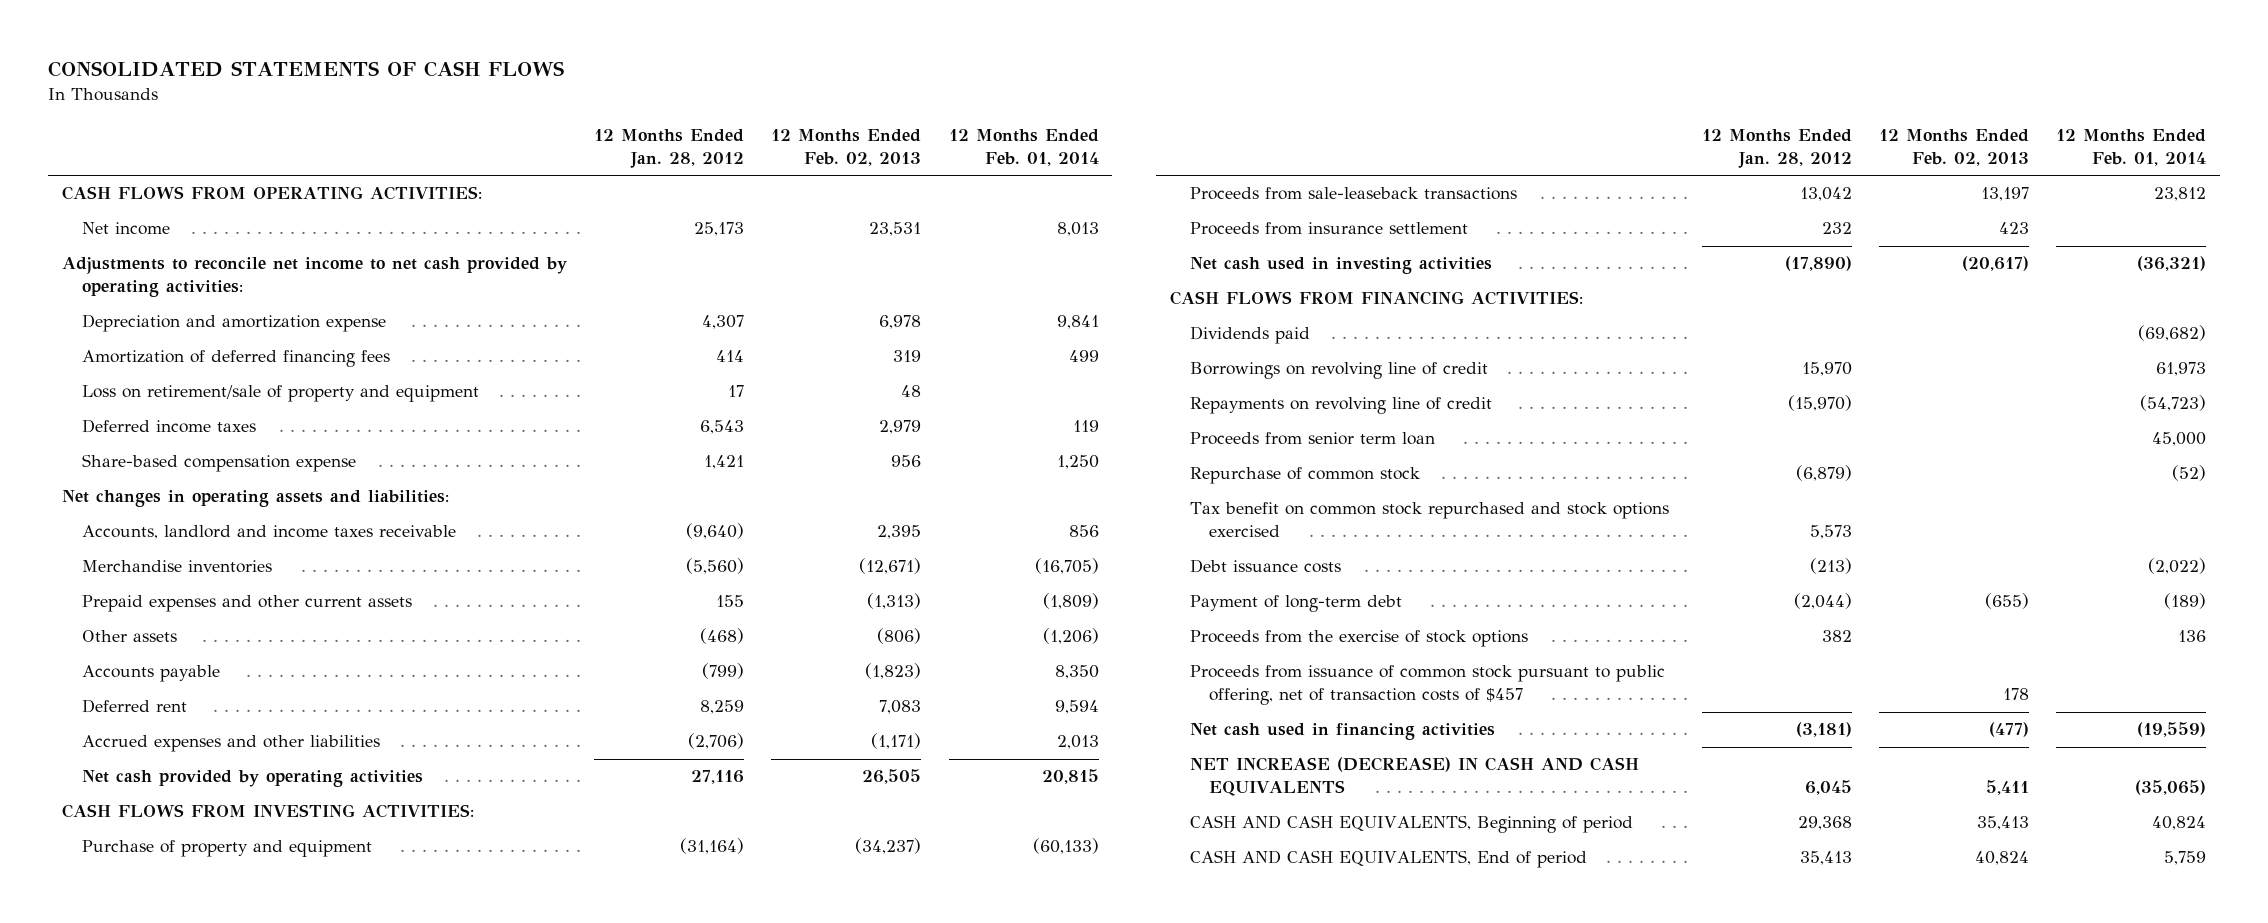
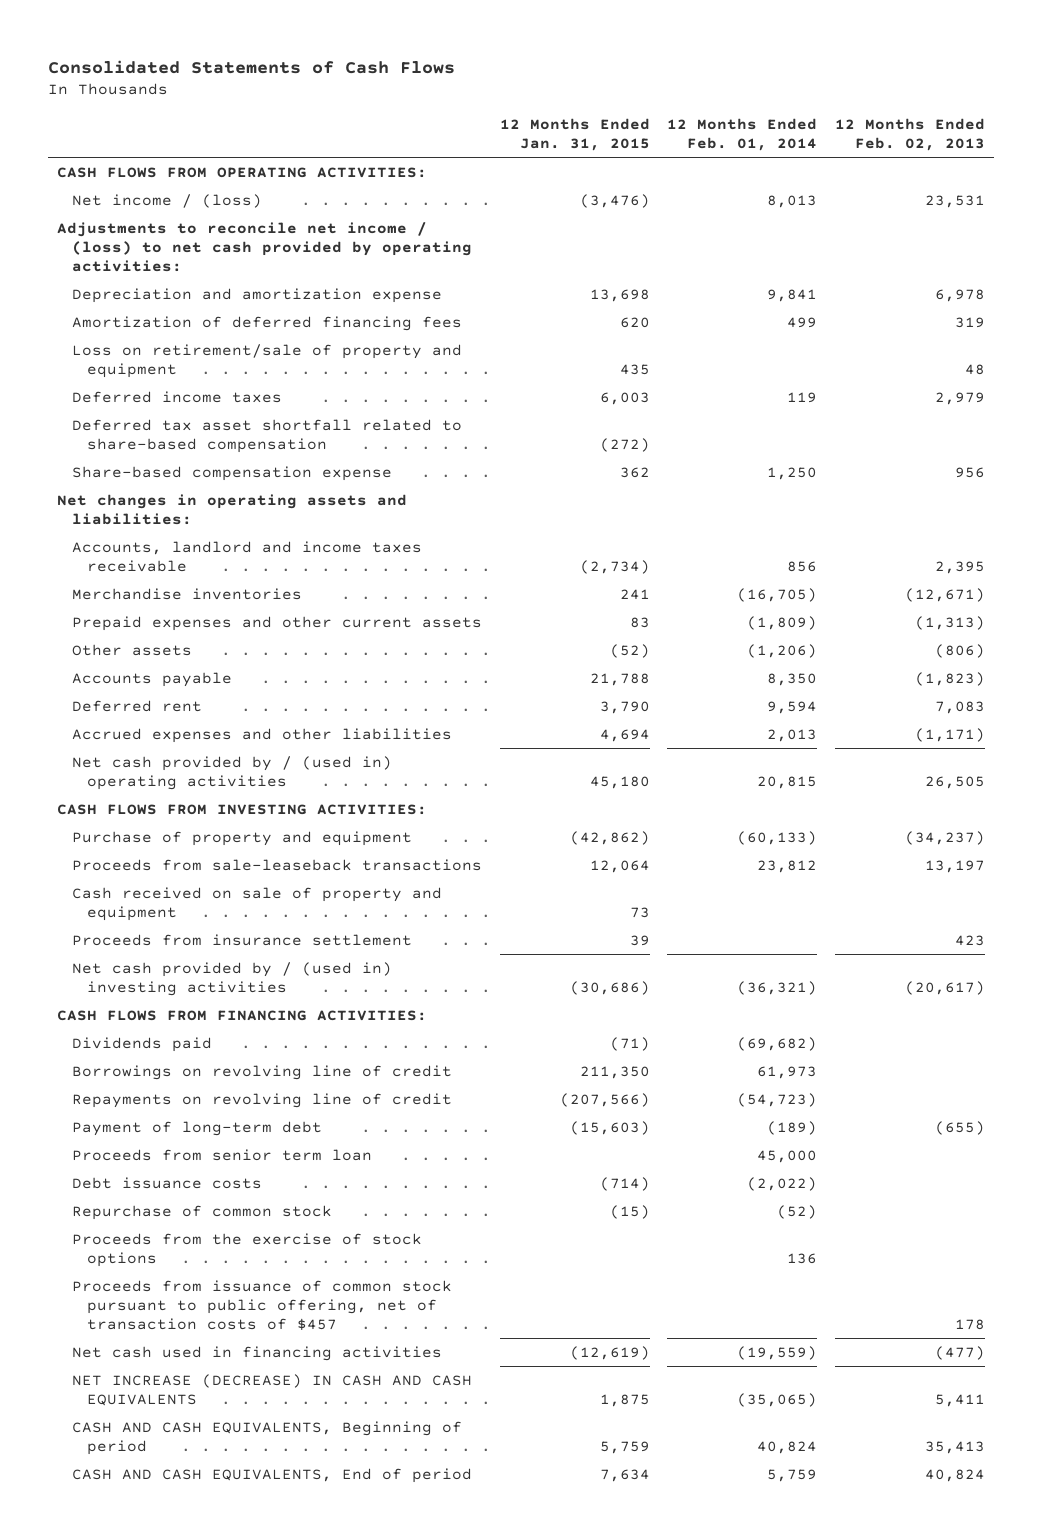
[48,60,565,77] CONSOLIDATED STATEMENTS OF CASH FLOWS -> [47,59,455,74] Consolidated Statements of Cash Flows
[594,128,745,168] 12 Months Ended Jan. 28, 2012 -> none
none -> [499,118,650,152] 12 Months Ended Jan. 31, 2015
[81,222,170,236] Net income -> [71,193,262,208] Net income / (loss)
[61,257,567,298] Adjustments to reconcile net income to net cash provided by operating activities: -> [56,221,472,272] Adjustments to reconcile net income / (loss) to net cash provided by operating activities:
none -> [71,418,462,453] Deferred tax asset shortfall related to share-based compensation
[81,770,423,788] Net cash provided by operating activities -> [71,755,392,790] Net cash provided by / (used in) operating activities
none -> [71,886,442,921] Cash received on sale of property and equipment
[1189,257,1492,275] Net cash used in investing activities -> [71,961,392,996] Net cash provided by / (used in) investing activities
[1189,595,1402,613] Payment of long-term debt -> [71,1120,322,1136] Payment of long-term debt
[1189,502,1669,538] Tax benefit on common stock repurchased and stock options exercised -> none
[1189,467,1420,485] Repurchase of common stock -> [71,1204,332,1220] Repurchase of common stock

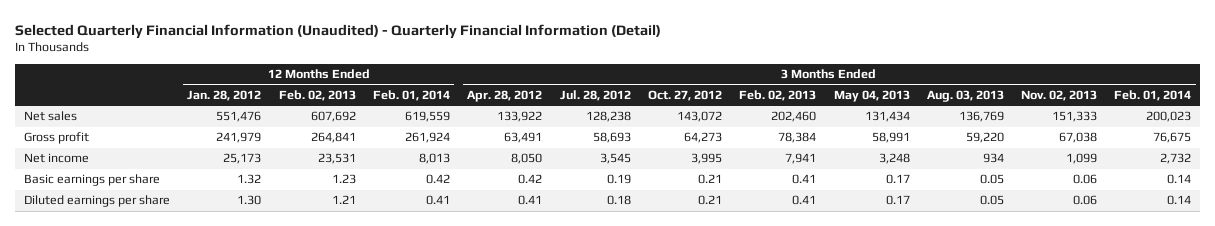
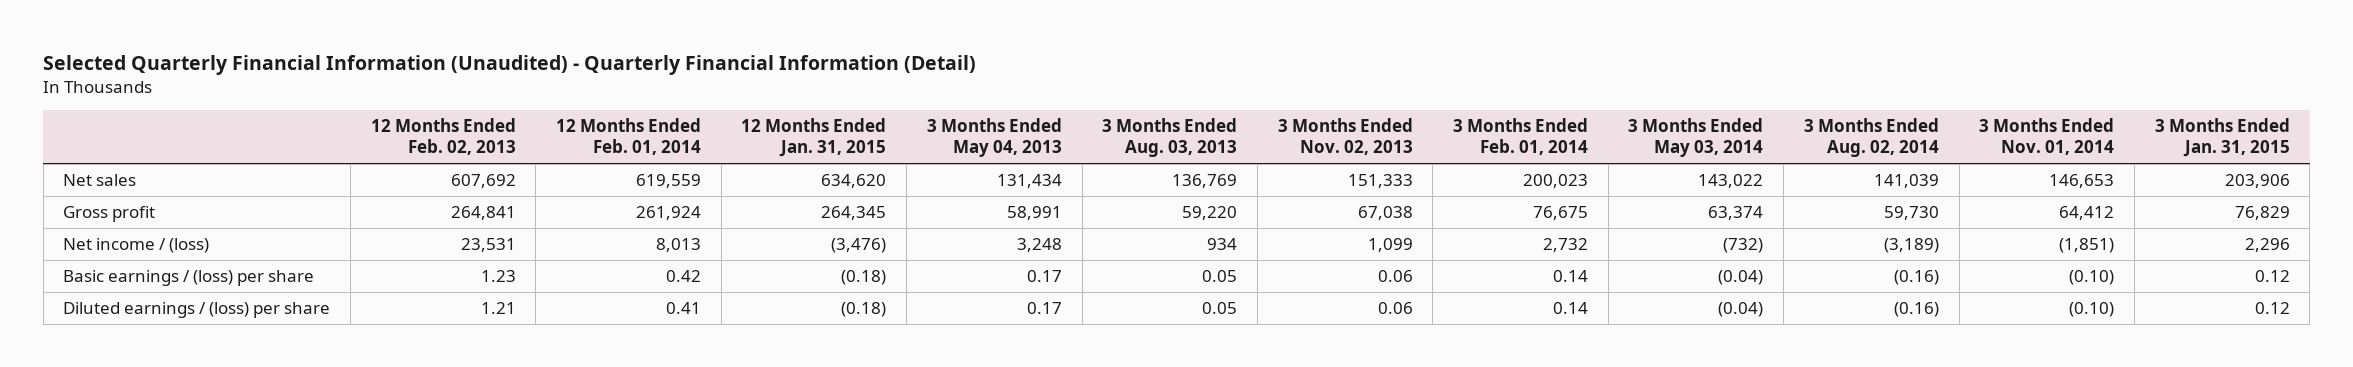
[187,90,262,102] Jan. 28, 2012 -> none
[467,90,543,103] Apr. 28, 2012 -> none
[559,90,631,102] Jul. 28, 2012 -> none
[647,90,722,102] Oct. 27, 2012 -> none
[739,90,817,102] Feb. 02, 2013 -> none
none -> [741,118,887,158] 12 Months Ended Jan. 31, 2015
none -> [1628,118,1764,158] 3 Months Ended May 03, 2014
none -> [1803,118,1939,158] 3 Months Ended Aug. 02, 2014
none -> [1979,118,2115,156] 3 Months Ended Nov. 01, 2014
none -> [2154,118,2290,158] 3 Months Ended Jan. 31, 2015
[23,153,89,164] Net income -> [63,238,210,254] Net income / (loss)
[23,174,160,187] Basic earnings per share -> [63,270,315,287] Basic earnings / (loss) per share
[23,195,170,208] Diluted earnings per share -> [63,302,331,319] Diluted earnings / (loss) per share

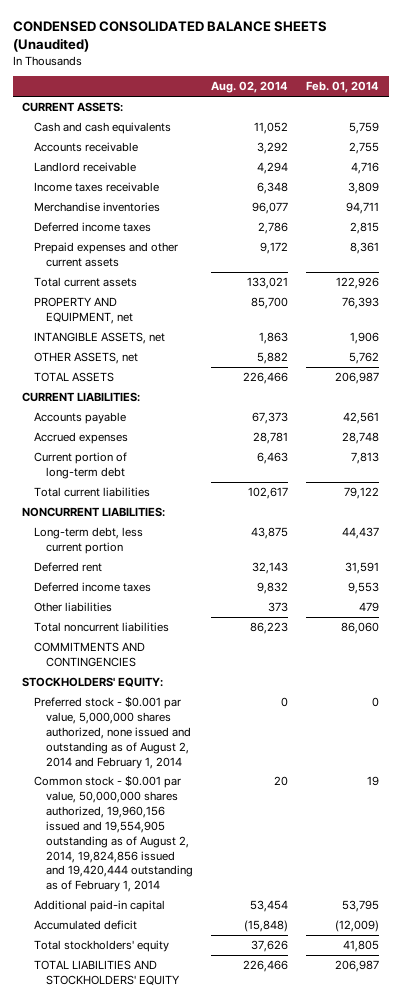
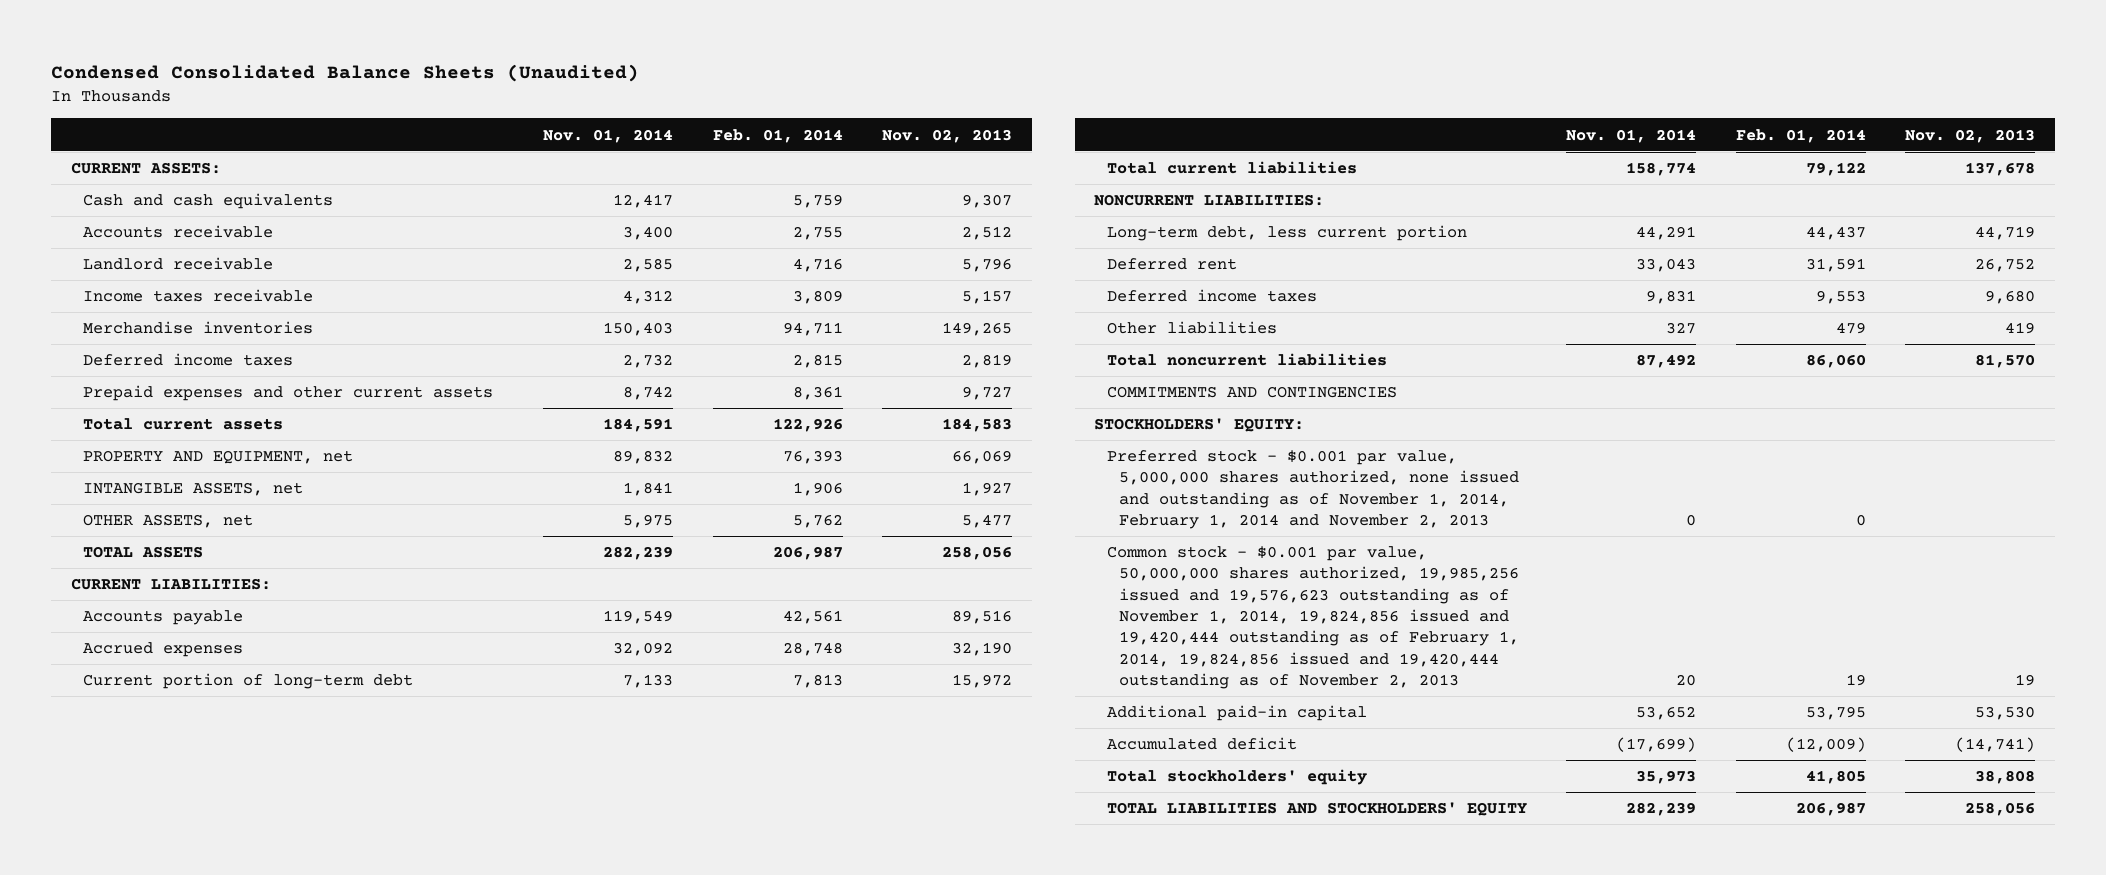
[12,20,327,52] CONDENSED CONSOLIDATED BALANCE SHEETS (Unaudited) -> [51,64,640,83] Condensed Consolidated Balance Sheets (Unaudited)
[210,81,288,94] Aug. 02, 2014 -> none
none -> [543,128,674,143] Nov. 01, 2014
none -> [882,128,1013,143] Nov. 02, 2013
[33,696,191,769] Preferred stock - $0.001 par value, 5,000,000 shares authorized, none issued and outstanding as of August 2, 2014 and February 1, 2014 -> [1106,450,1519,529] Preferred stock - $0.001 par value, 5,000,000 shares authorized, none issued and outstanding as of November 1, 2014, February 1, 2014 and November 2, 2013
[33,775,193,893] Common stock - $0.001 par value, 50,000,000 shares authorized, 19,960,156 issued and 19,554,905 outstanding as of August 2, 2014, 19,824,856 issued and 19,420,444 outstanding as of February 1, 2014 -> [1106,546,1519,689] Common stock - $0.001 par value, 50,000,000 shares authorized, 19,985,256 issued and 19,576,623 outstanding as of November 1, 2014, 19,824,856 issued and 19,420,444 outstanding as of February 1, 2014, 19,824,856 issued and 19,420,444 outstanding as of November 2, 2013

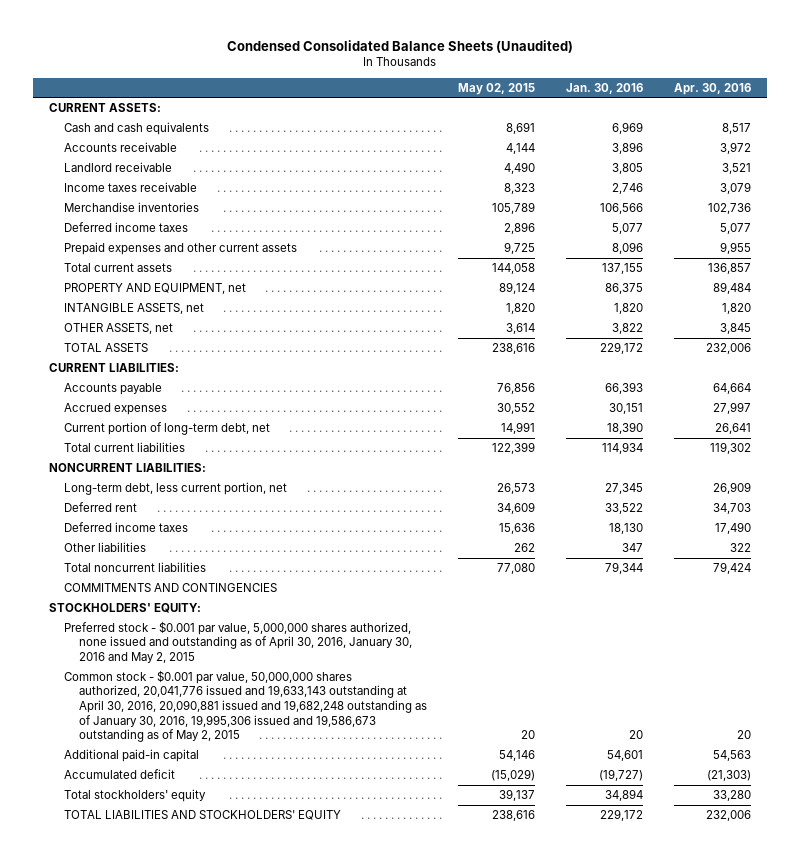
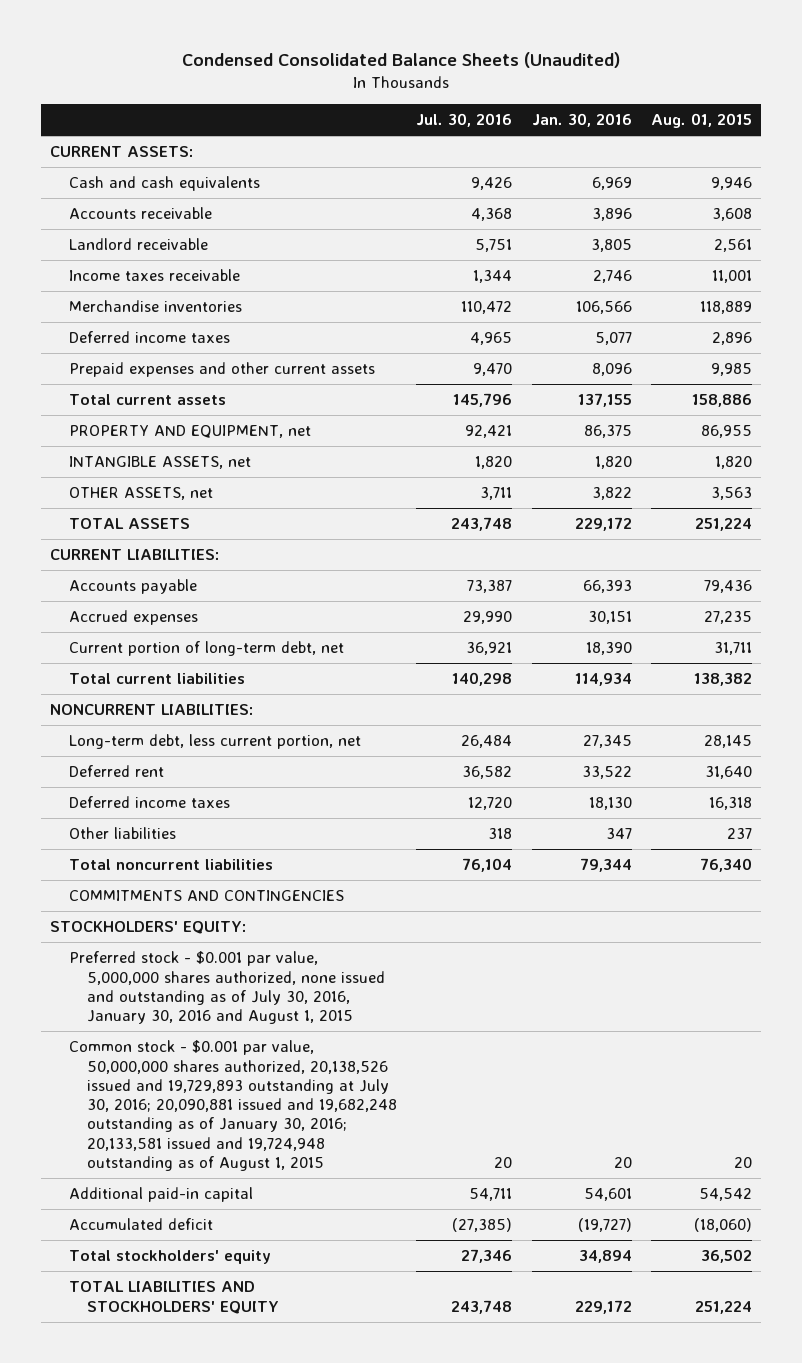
[457,82,535,95] May 02, 2015 -> none
[674,82,752,95] Apr. 30, 2016 -> none
none -> [416,113,513,128] Jul. 30, 2016
none -> [650,113,752,129] Aug. 01, 2015
[63,620,412,663] Preferred stock - $0.001 par value, 5,000,000 shares authorized, none issued and outstanding as of April 30, 2016, January 30, 2016 and May 2, 2015 -> [68,951,386,1025] Preferred stock - $0.001 par value, 5,000,000 shares authorized, none issued and outstanding as of July 30, 2016, January 30, 2016 and August 1, 2015
[63,669,427,743] Common stock - $0.001 par value, 50,000,000 shares authorized, 20,041,776 issued and 19,633,143 outstanding at April 30, 2016, 20,090,881 issued and 19,682,248 outstanding as of January 30, 2016, 19,995,306 issued and 19,586,673 outstanding as of May 2, 2015 -> [68,1040,398,1172] Common stock - $0.001 par value, 50,000,000 shares authorized, 20,138,526 issued and 19,729,893 outstanding at July 30, 2016; 20,090,881 issued and 19,682,248 outstanding as of January 30, 2016; 20,133,581 issued and 19,724,948 outstanding as of August 1, 2015

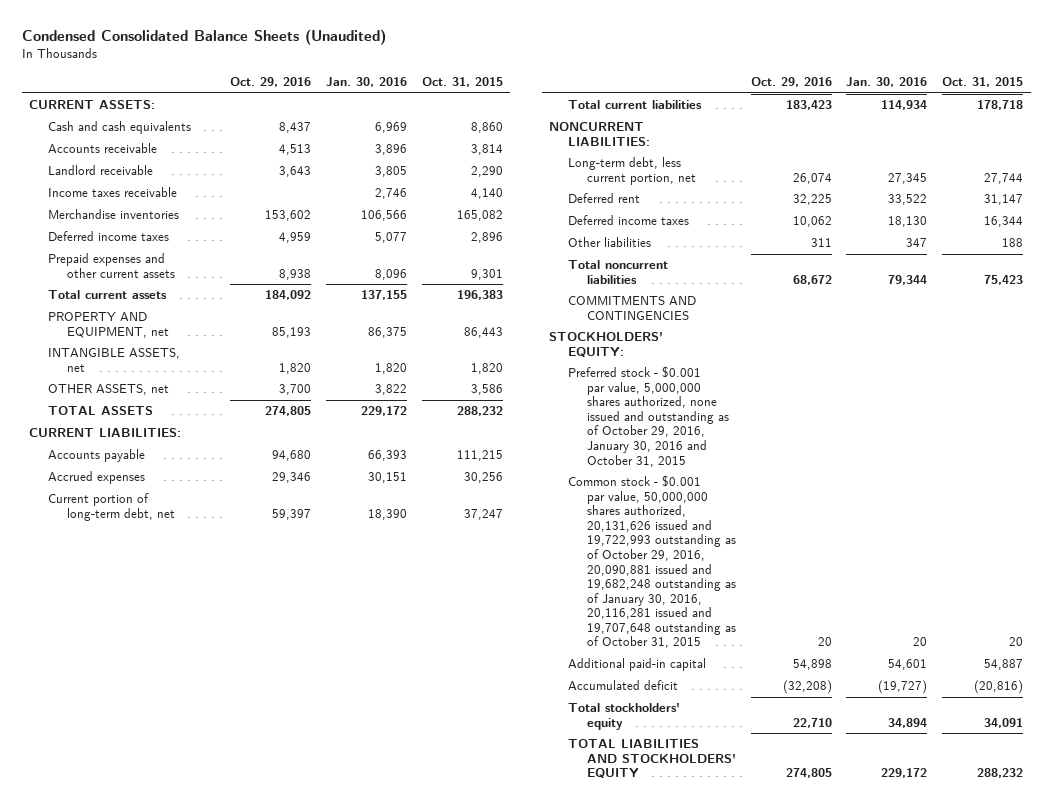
[416,113,513,128] Jul. 30, 2016 -> none
[650,113,752,129] Aug. 01, 2015 -> none
none -> [230,77,312,88] Oct. 29, 2016
none -> [422,77,504,88] Oct. 31, 2015
[68,951,386,1025] Preferred stock - $0.001 par value, 5,000,000 shares authorized, none issued and outstanding as of July 30, 2016, January 30, 2016 and August 1, 2015 -> [568,366,729,467] Preferred stock - $0.001 par value, 5,000,000 shares authorized, none issued and outstanding as of October 29, 2016, January 30, 2016 and October 31, 2015
[68,1040,398,1172] Common stock - $0.001 par value, 50,000,000 shares authorized, 20,138,526 issued and 19,729,893 outstanding at July 30, 2016; 20,090,881 issued and 19,682,248 outstanding as of January 30, 2016; 20,133,581 issued and 19,724,948 outstanding as of August 1, 2015 -> [568,475,736,649] Common stock - $0.001 par value, 50,000,000 shares authorized, 20,131,626 issued and 19,722,993 outstanding as of October 29, 2016, 20,090,881 issued and 19,682,248 outstanding as of January 30, 2016, 20,116,281 issued and 19,707,648 outstanding as of October 31, 2015

